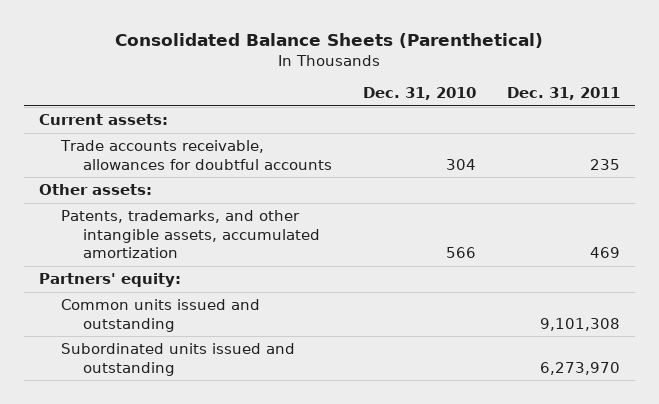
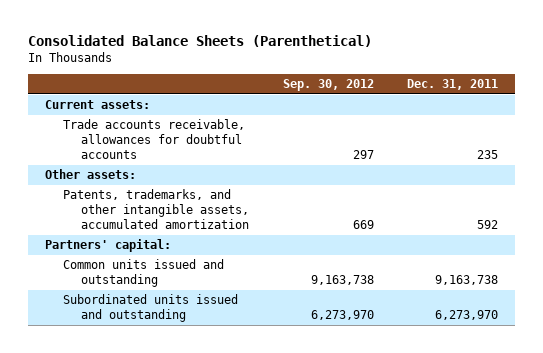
[362,87,476,101] Dec. 31, 2010 -> none
none -> [282,78,374,91] Sep. 30, 2012
[589,247,620,259] 469 -> [477,219,499,229] 592
[39,273,182,288] Partners' equity: -> [45,239,172,253] Partners' capital:
[539,317,620,331] 9,101,308 -> [435,275,499,286] 9,163,738

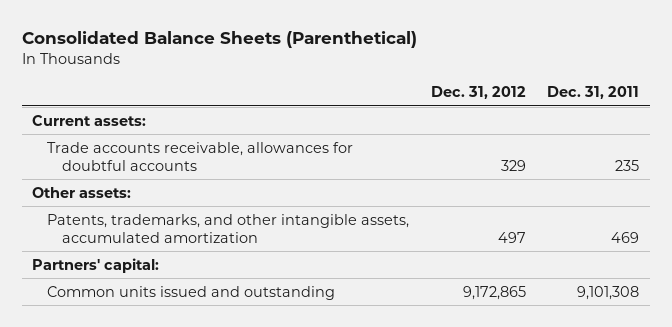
[282,78,374,91] Sep. 30, 2012 -> none
none -> [430,86,526,100] Dec. 31, 2012
[477,219,499,229] 592 -> [611,231,640,243] 469
[63,294,239,323] Subordinated units issued and outstanding -> none
[435,275,499,286] 9,163,738 -> [577,285,640,300] 9,101,308

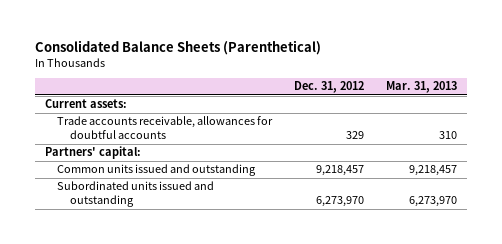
[547,86,640,100] Dec. 31, 2011 -> none
none -> [385,81,457,94] Mar. 31, 2013
[32,186,132,198] Other assets: -> none
[47,213,410,243] Patents, trademarks, and other intangible assets, accumulated amortization -> none
[462,285,526,300] 9,172,865 -> [315,165,364,177] 9,218,457
none -> [57,181,215,208] Subordinated units issued and outstanding

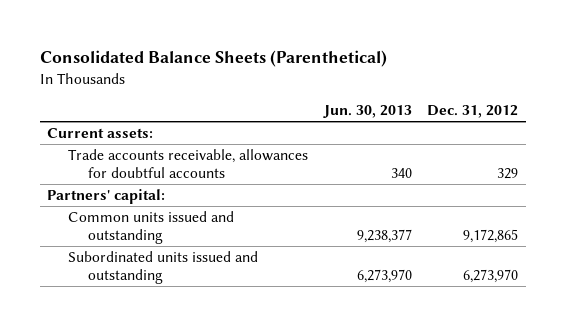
[385,81,457,94] Mar. 31, 2013 -> none
none -> [322,105,412,119] Jun. 30, 2013
[315,165,364,177] 9,218,457 -> [463,229,519,244] 9,172,865

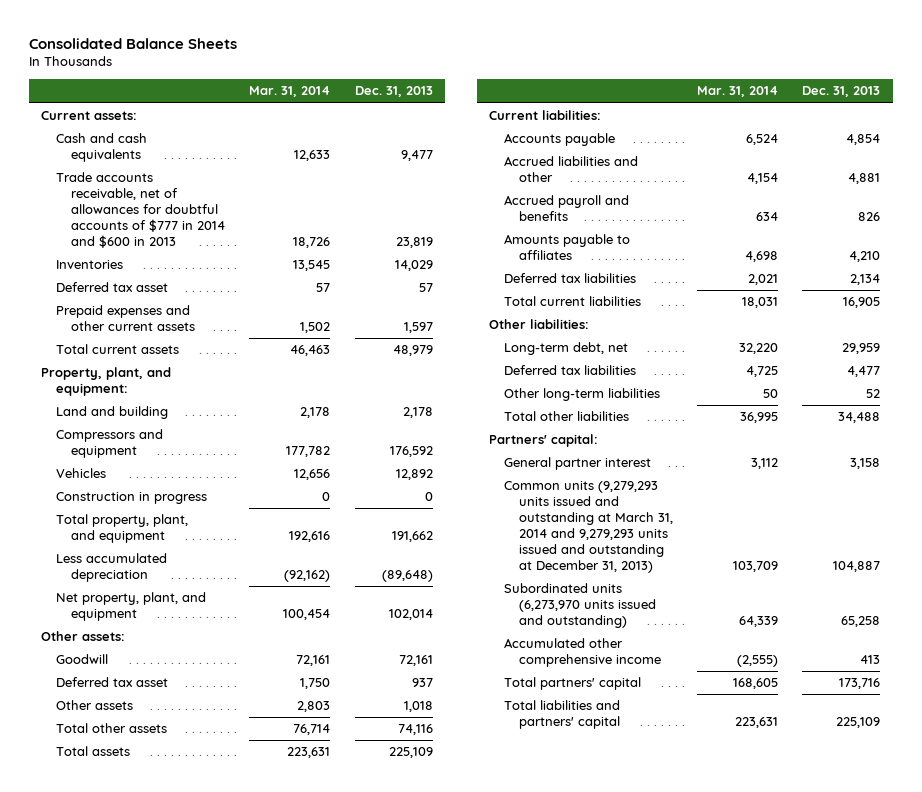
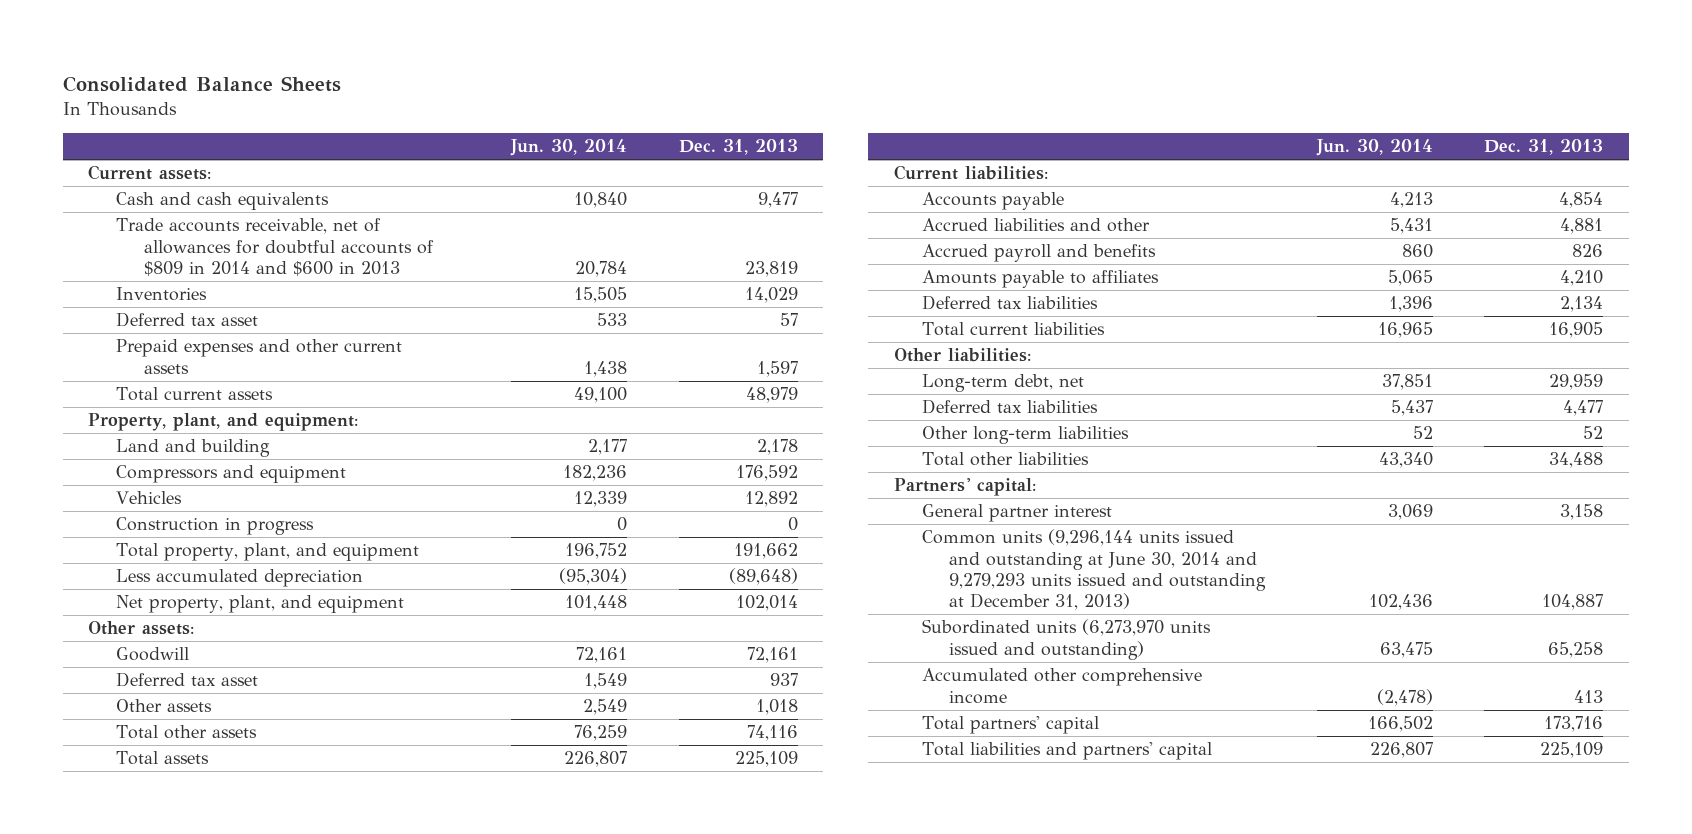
[249,86,331,98] Mar. 31, 2014 -> none
none -> [510,139,628,157] Jun. 30, 2014
[55,172,225,248] Trade accounts receivable, net of allowances for doubtful accounts of $777 in 2014 and $600 in 2013 -> [116,218,434,276] Trade accounts receivable, net of allowances for doubtful accounts of $809 in 2014 and $600 in 2013
[503,481,673,573] Common units (9,279,293 units issued and outstanding at March 31, 2014 and 9,279,293 units issued and outstanding at December 31, 2013) -> [921,529,1267,611] Common units (9,296,144 units issued and outstanding at June 30, 2014 and 9,279,293 units issued and outstanding at December 31, 2013)

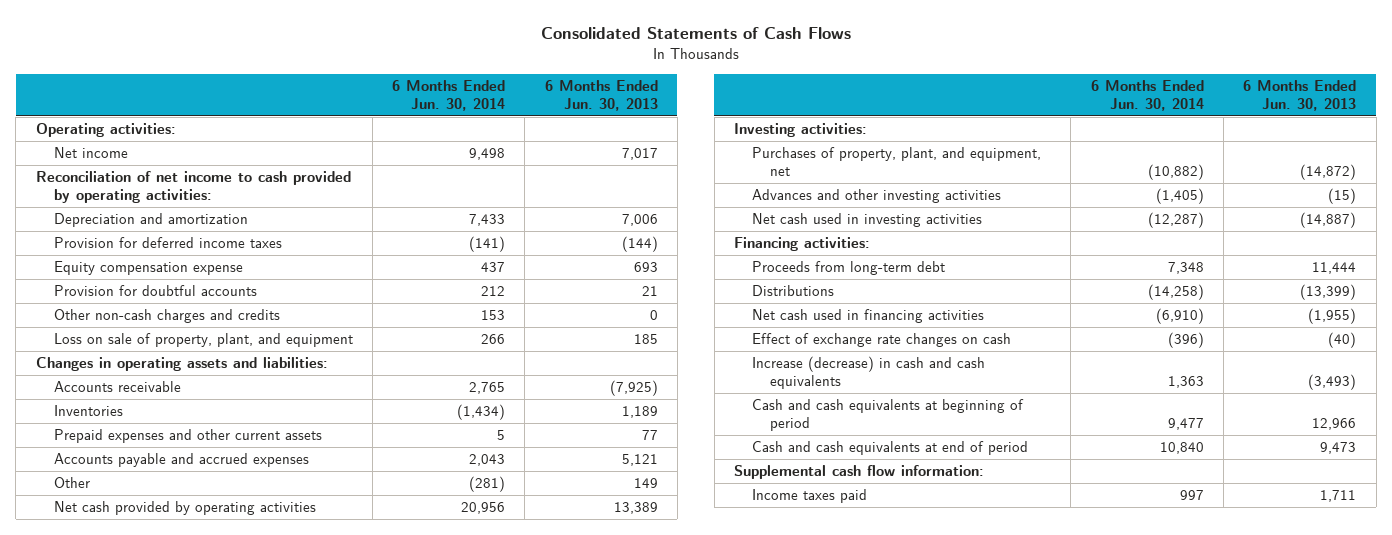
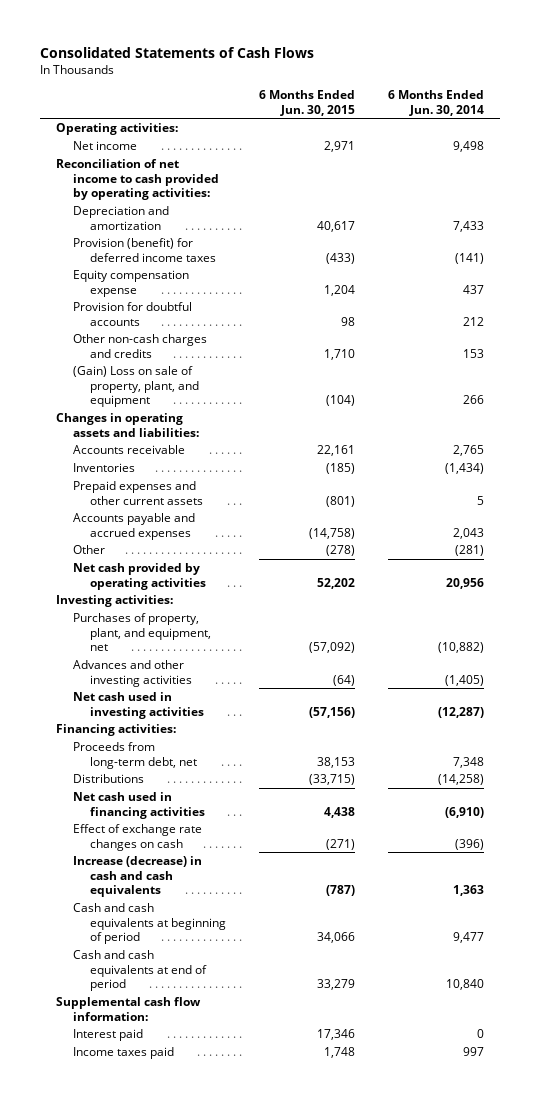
[544,80,658,112] 6 Months Ended Jun. 30, 2013 -> none
none -> [258,89,355,116] 6 Months Ended Jun. 30, 2015
[53,237,282,249] Provision for deferred income taxes -> [73,237,216,262] Provision (benefit) for deferred income taxes
[53,333,353,348] Loss on sale of property, plant, and equipment -> [73,365,199,408] (Gain) Loss on sale of property, plant, and equipment
[752,261,946,276] Proceeds from long-term debt -> [73,741,197,769] Proceeds from long-term debt, net
none -> [73,1028,144,1041] Interest paid

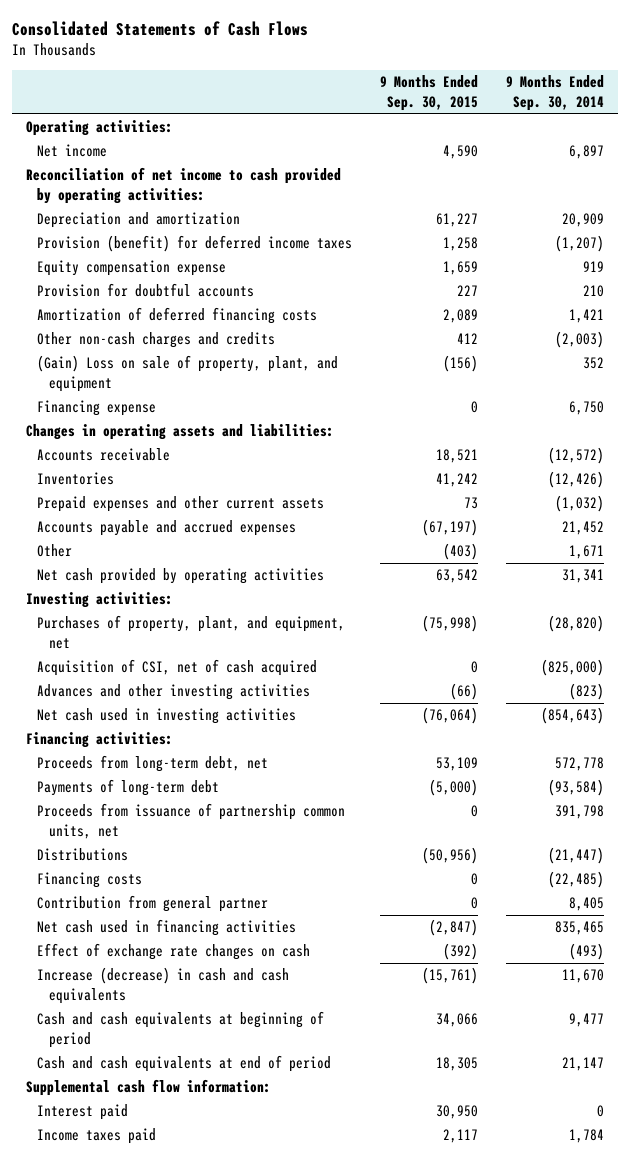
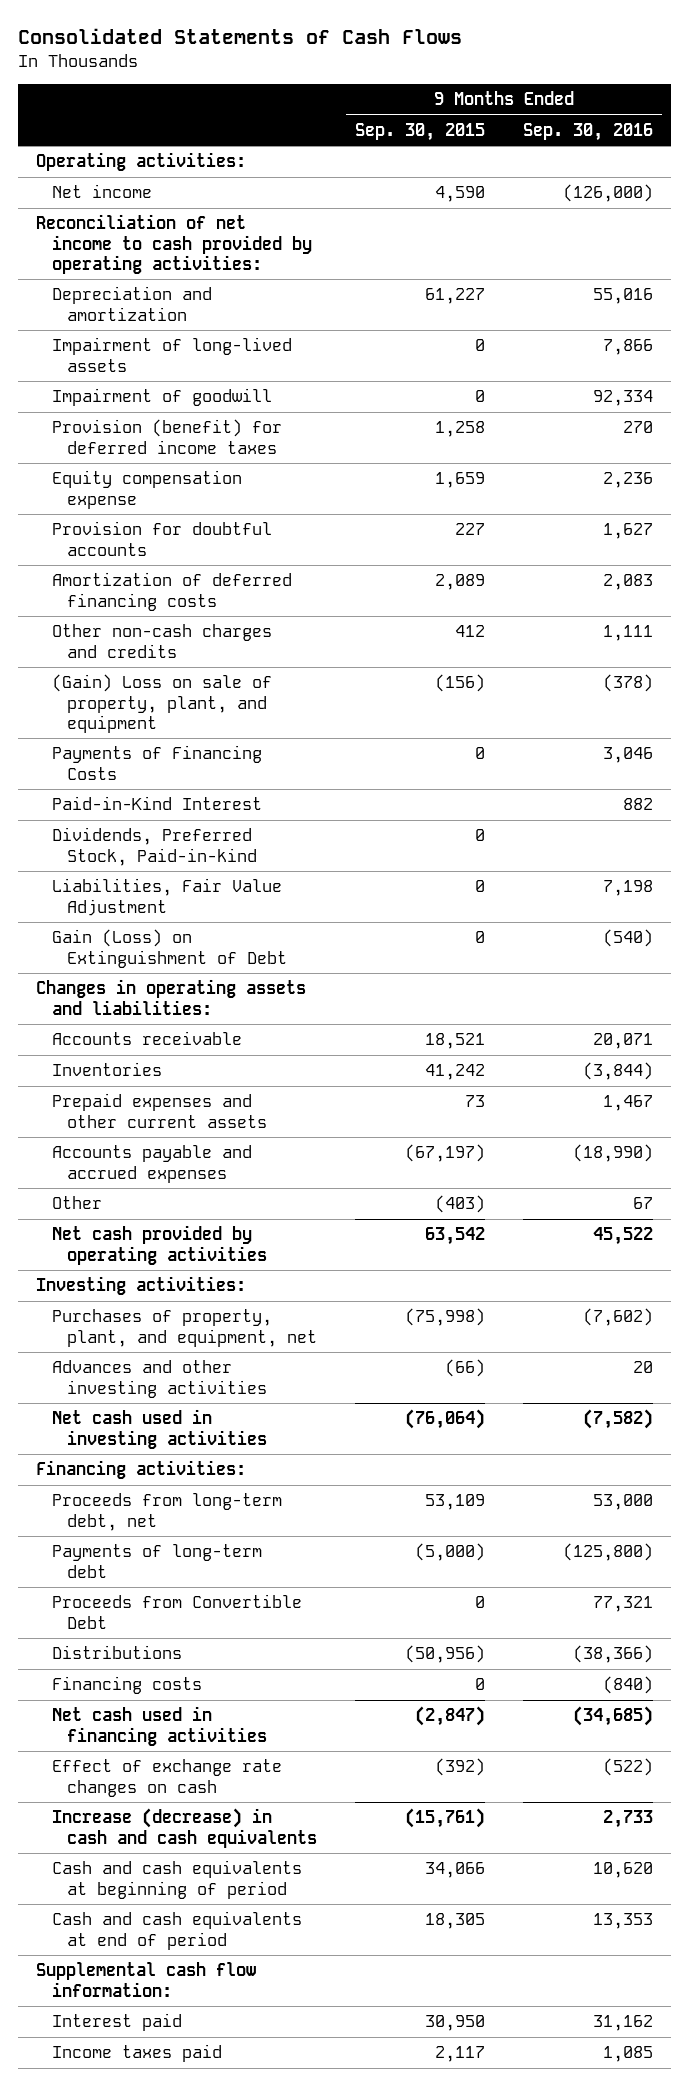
[505,75,604,111] 9 Months Ended Sep. 30, 2014 -> none
none -> [522,123,653,142] Sep. 30, 2016
none -> [51,337,292,372] Impairment of long-lived assets
none -> [51,388,272,407] Impairment of goodwill
[37,400,157,417] Financing expense -> [51,745,262,780] Payments of Financing Costs
none -> [51,796,262,811] Paid-in-Kind Interest
none -> [51,827,258,866] Dividends, Preferred Stock, Paid-in-kind
none -> [51,878,282,916] Liabilities, Fair Value Adjustment
none -> [51,929,288,968] Gain (Loss) on Extinguishment of Debt
[37,659,318,677] Acquisition of CSI, net of cash acquired -> none
[37,803,346,839] Proceeds from issuance of partnership common units, net -> none
none -> [51,1594,302,1629] Proceeds from Convertible Debt
[37,895,269,913] Contribution from general partner -> none

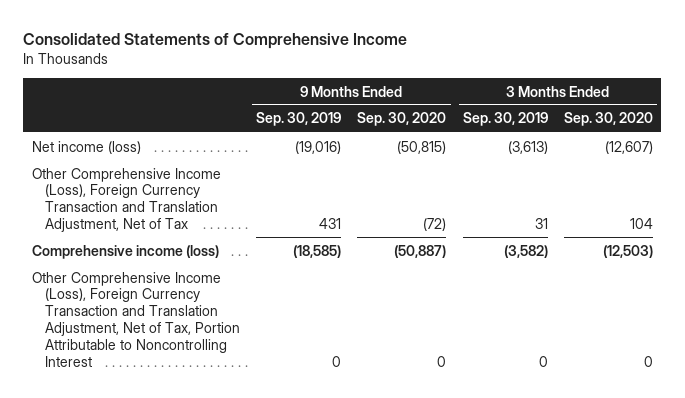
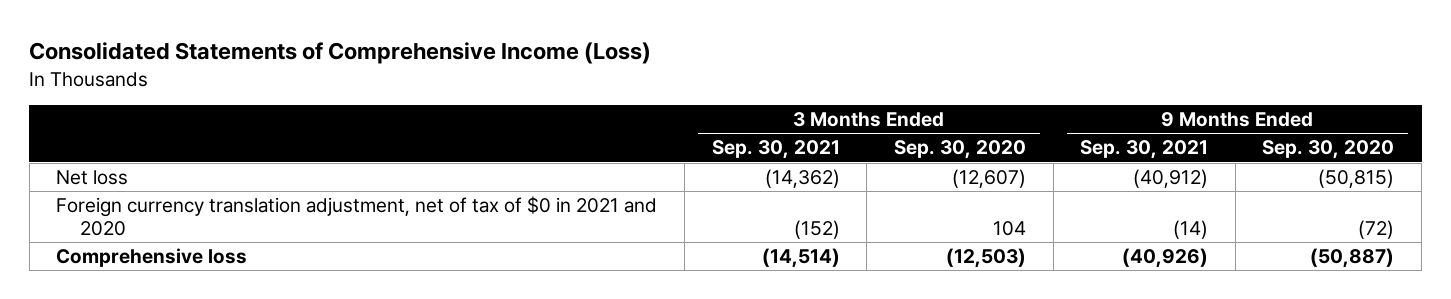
[23,33,408,50] Consolidated Statements of Comprehensive Income -> [29,42,652,65] Consolidated Statements of Comprehensive Income (Loss)
[256,112,342,127] Sep. 30, 2019 -> none
[462,112,548,127] Sep. 30, 2019 -> none
none -> [711,140,840,160] Sep. 30, 2021
none -> [1080,140,1209,160] Sep. 30, 2021
[31,271,240,367] Other Comprehensive Income (Loss), Foreign Currency Transaction and Translation Adjustment, Net of Tax, Portion Attributable to Noncontrolling Interest -> none
[31,140,141,154] Net income (loss) -> [56,170,129,186] Net loss
[31,167,221,232] Other Comprehensive Income (Loss), Foreign Currency Transaction and Translation Adjustment, Net of Tax -> [56,196,658,237] Foreign currency translation adjustment, net of tax of $0 in 2021 and 2020
[31,244,219,259] Comprehensive income (loss) -> [56,248,248,268] Comprehensive loss

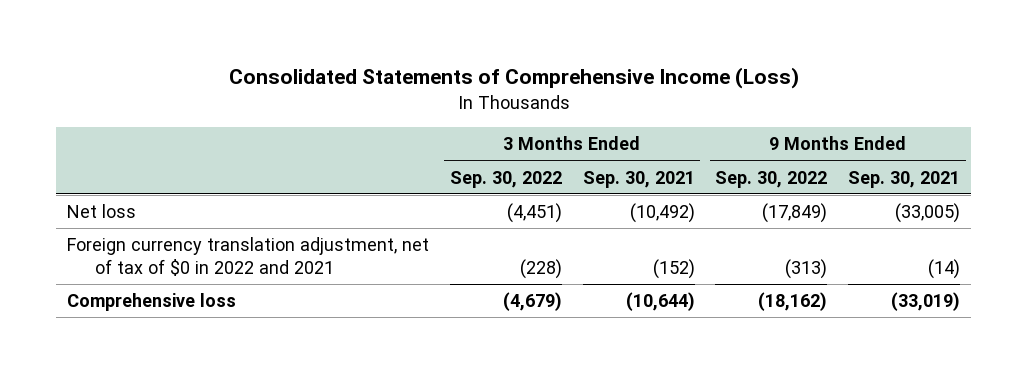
[893,140,1026,160] Sep. 30, 2020 -> none
[1262,140,1395,160] Sep. 30, 2020 -> none
none -> [449,170,562,188] Sep. 30, 2022
none -> [715,170,828,188] Sep. 30, 2022
[764,169,840,189] (14,362) -> [629,203,695,224] (10,492)
[1133,169,1209,189] (40,912) -> [895,203,961,224] (33,005)
[56,196,658,237] Foreign currency translation adjustment, net of tax of $0 in 2021 and 2020 -> [66,237,429,276] Foreign currency translation adjustment, net of tax of $0 in 2022 and 2021
[761,248,840,269] (14,514) -> [625,292,695,312] (10,644)
[1122,248,1209,269] (40,926) -> [891,292,961,312] (33,019)

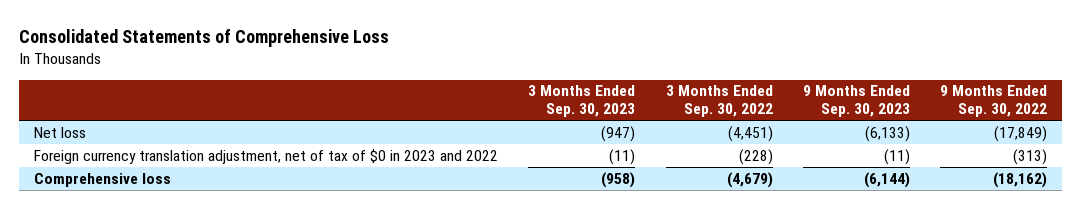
[228,67,799,90] Consolidated Statements of Comprehensive Income (Loss) -> [18,29,389,48] Consolidated Statements of Comprehensive Loss
[582,170,695,188] Sep. 30, 2021 -> none
[848,170,961,188] Sep. 30, 2021 -> none
none -> [528,85,636,118] 3 Months Ended Sep. 30, 2023
none -> [802,85,910,118] 9 Months Ended Sep. 30, 2023
[66,237,429,276] Foreign currency translation adjustment, net of tax of $0 in 2022 and 2021 -> [34,148,499,164] Foreign currency translation adjustment, net of tax of $0 in 2023 and 2022

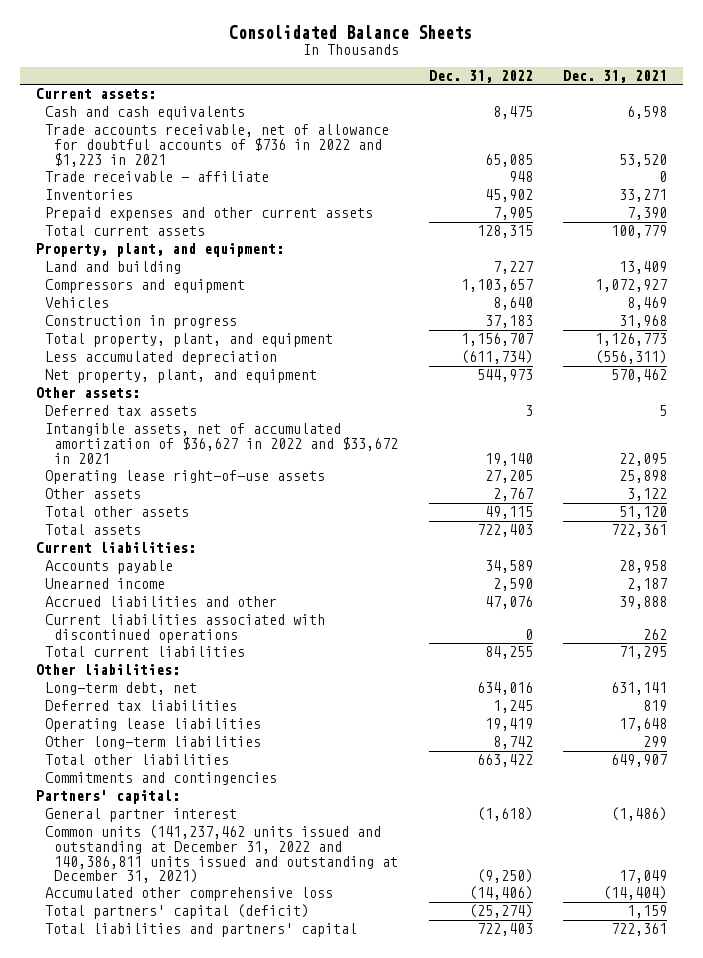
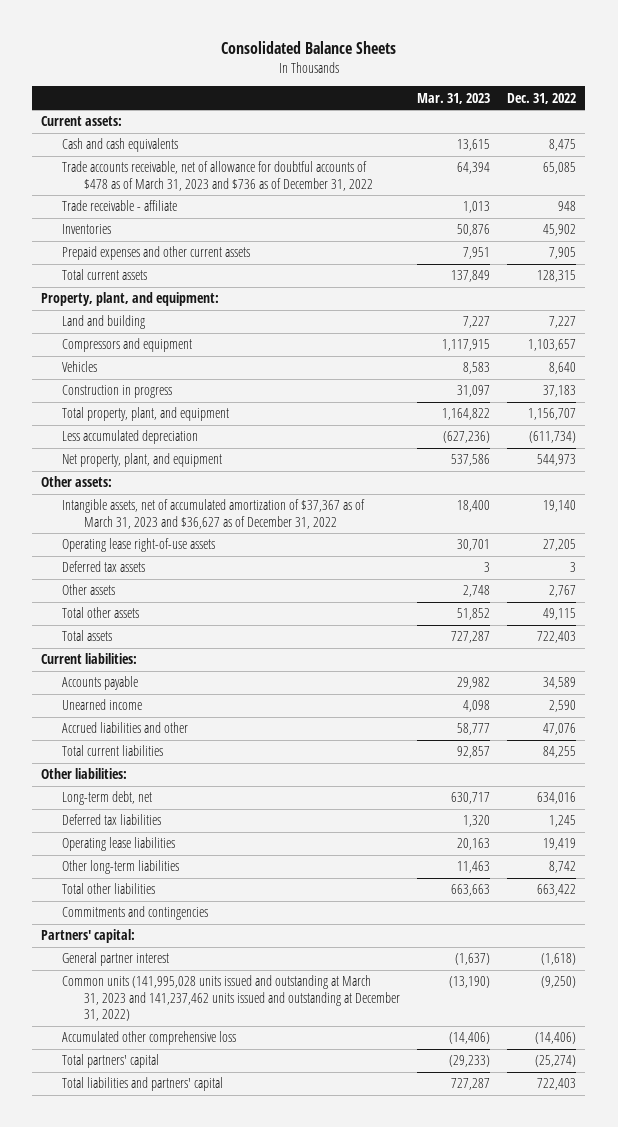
[563,70,668,84] Dec. 31, 2021 -> none
none -> [416,92,490,104] Mar. 31, 2023
[44,124,389,167] Trade accounts receivable, net of allowance for doubtful accounts of $736 in 2022 and $1,223 in 2021 -> [62,161,373,191] Trade accounts receivable, net of allowance for doubtful accounts of $478 as of March 31, 2023 and $736 as of December 31, 2022
[44,423,399,464] Intangible assets, net of accumulated amortization of $36,627 in 2022 and $33,672 in 2021 -> [62,499,366,529] Intangible assets, net of accumulated amortization of $37,367 as of March 31, 2023 and $36,627 as of December 31, 2022
[44,405,197,417] Deferred tax assets -> [62,561,146,573] Deferred tax assets
[44,614,325,643] Current liabilities associated with discontinued operations -> none
[44,825,399,884] Common units (141,237,462 units issued and outstanding at December 31, 2022 and 140,386,811 units issued and outstanding at December 31, 2021) -> [62,975,400,1022] Common units (141,995,028 units issued and outstanding at March 31, 2023 and 141,237,462 units issued and outstanding at December 31, 2022)
[44,904,309,920] Total partners' capital (deficit) -> [62,1054,160,1069] Total partners' capital

